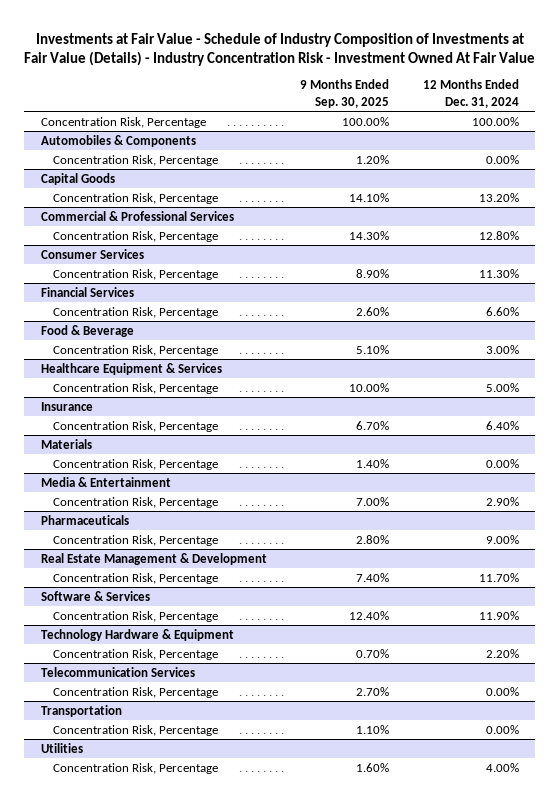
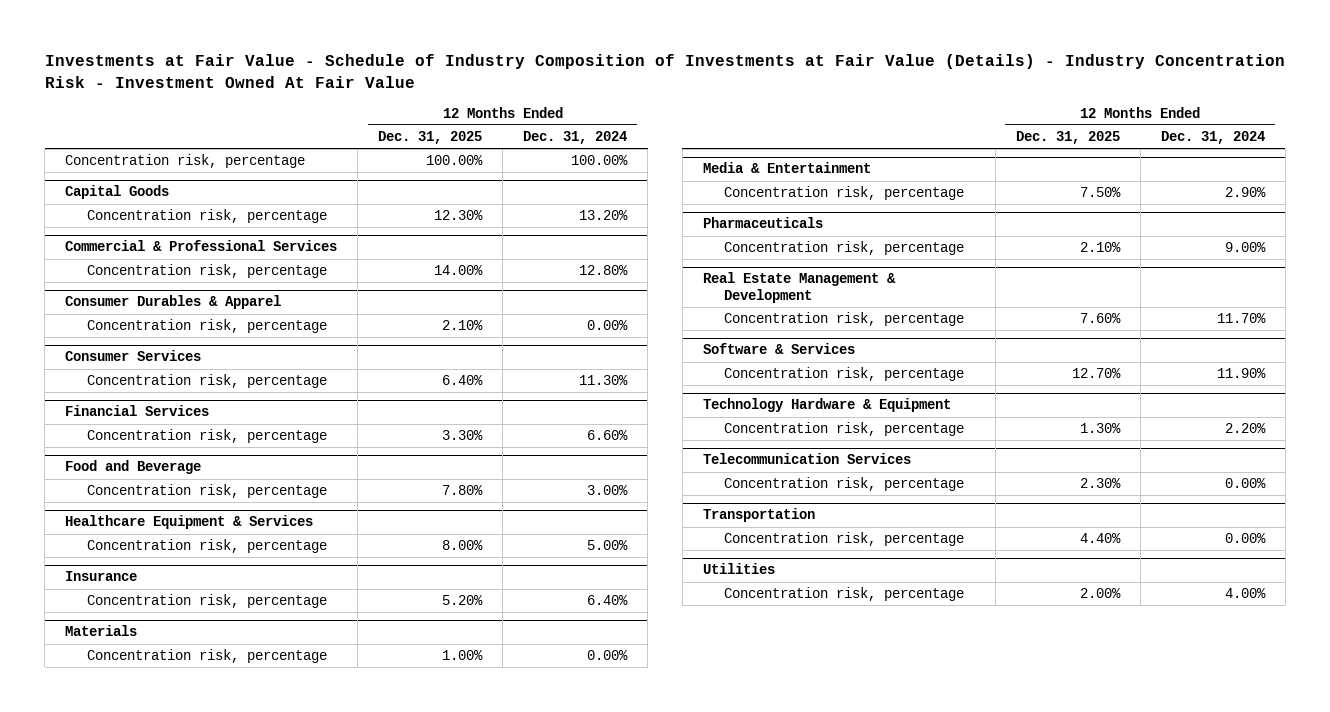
[300,79,390,108] 9 Months Ended Sep. 30, 2025 -> none
none -> [378,131,483,145] Dec. 31, 2025
[41,134,197,147] Automobiles & Components -> none
[52,154,218,166] Concentration Risk, Percentage -> none
[41,116,207,128] Concentration Risk, Percentage -> [65,154,306,169] Concentration risk, percentage
[52,192,218,204] Concentration Risk, Percentage -> [86,209,327,224] Concentration risk, percentage
[52,230,218,242] Concentration Risk, Percentage -> [86,264,327,279] Concentration risk, percentage
none -> [65,295,282,310] Consumer Durables & Apparel
none -> [86,319,327,334] Concentration risk, percentage
[52,268,218,280] Concentration Risk, Percentage -> [86,374,327,389] Concentration risk, percentage
[52,306,218,318] Concentration Risk, Percentage -> [86,429,327,444] Concentration risk, percentage
[41,324,135,337] Food & Beverage -> [65,460,202,475] Food and Beverage
[52,344,218,356] Concentration Risk, Percentage -> [86,484,327,499] Concentration risk, percentage
[52,382,218,394] Concentration Risk, Percentage -> [86,539,327,554] Concentration risk, percentage
[52,420,218,432] Concentration Risk, Percentage -> [86,594,327,609] Concentration risk, percentage
[52,458,218,470] Concentration Risk, Percentage -> [86,649,327,664] Concentration risk, percentage
[52,496,218,508] Concentration Risk, Percentage -> [724,186,965,201] Concentration risk, percentage
[52,534,218,546] Concentration Risk, Percentage -> [724,241,965,256] Concentration risk, percentage
[52,572,218,584] Concentration Risk, Percentage -> [724,312,965,327] Concentration risk, percentage
[52,610,218,622] Concentration Risk, Percentage -> [724,367,965,382] Concentration risk, percentage
[52,648,218,660] Concentration Risk, Percentage -> [724,422,965,437] Concentration risk, percentage
[52,686,218,698] Concentration Risk, Percentage -> [724,477,965,492] Concentration risk, percentage
[52,724,218,736] Concentration Risk, Percentage -> [724,532,965,547] Concentration risk, percentage
[52,762,218,774] Concentration Risk, Percentage -> [724,587,965,602] Concentration risk, percentage

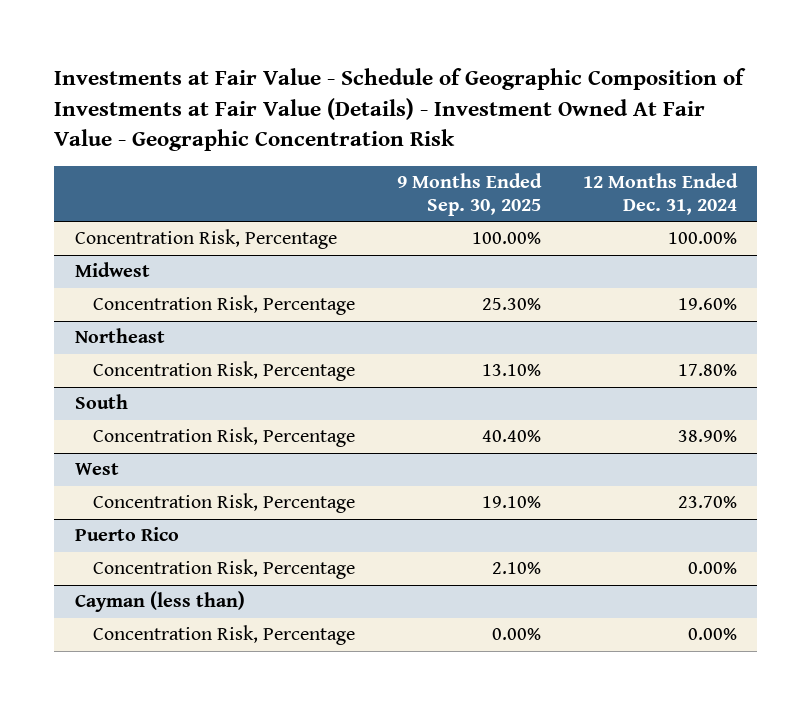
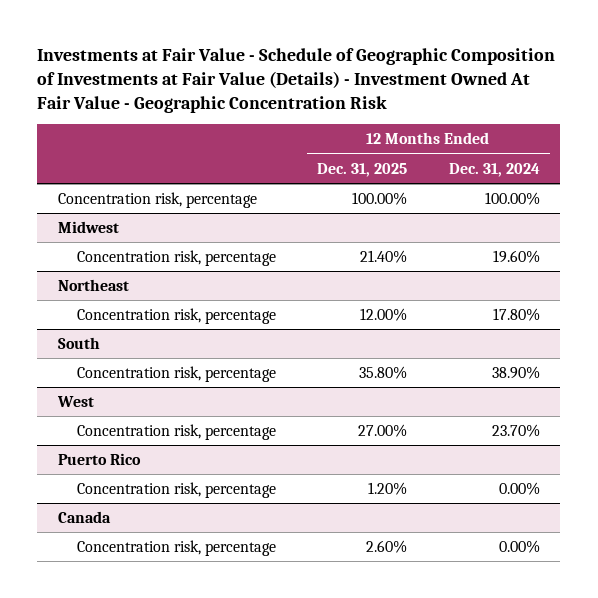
[396,173,542,217] 9 Months Ended Sep. 30, 2025 -> none
none -> [317,162,408,177] Dec. 31, 2025
[75,229,338,250] Concentration Risk, Percentage -> [58,191,258,208] Concentration risk, percentage
[92,295,355,316] Concentration Risk, Percentage -> [77,249,277,266] Concentration risk, percentage
[92,361,355,382] Concentration Risk, Percentage -> [77,307,277,324] Concentration risk, percentage
[92,427,355,448] Concentration Risk, Percentage -> [77,365,277,382] Concentration risk, percentage
[92,493,355,514] Concentration Risk, Percentage -> [77,423,277,440] Concentration risk, percentage
[75,591,246,613] Cayman (less than) -> none
[92,559,355,580] Concentration Risk, Percentage -> [77,481,277,498] Concentration risk, percentage
none -> [58,510,112,523] Canada
[92,625,355,646] Concentration Risk, Percentage -> [77,539,277,556] Concentration risk, percentage

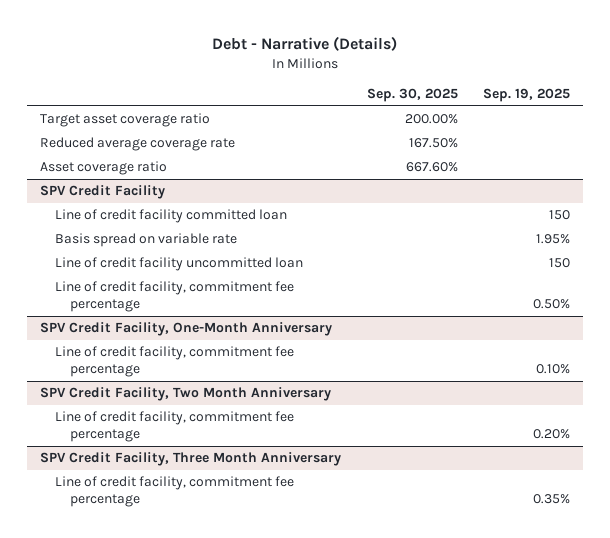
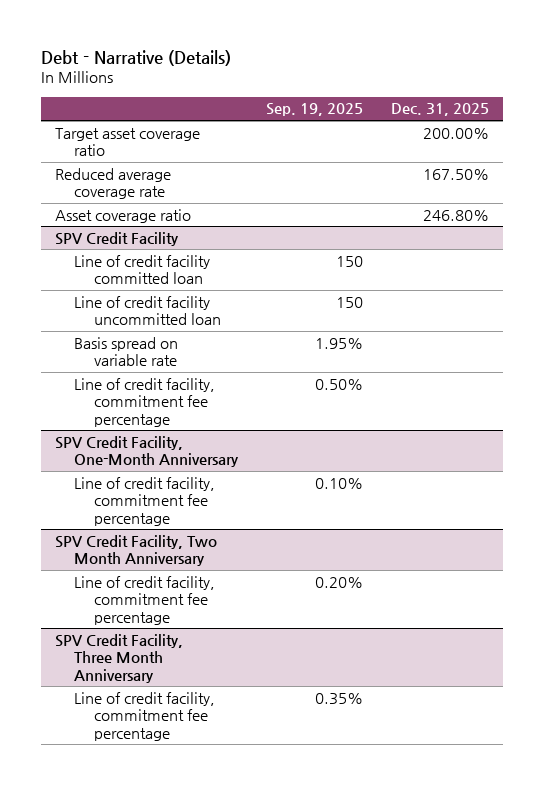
[366,88,458,103] Sep. 30, 2025 -> none
none -> [390,103,489,117] Dec. 31, 2025
[54,233,237,248] Basis spread on variable rate -> [74,336,179,367] Basis spread on variable rate

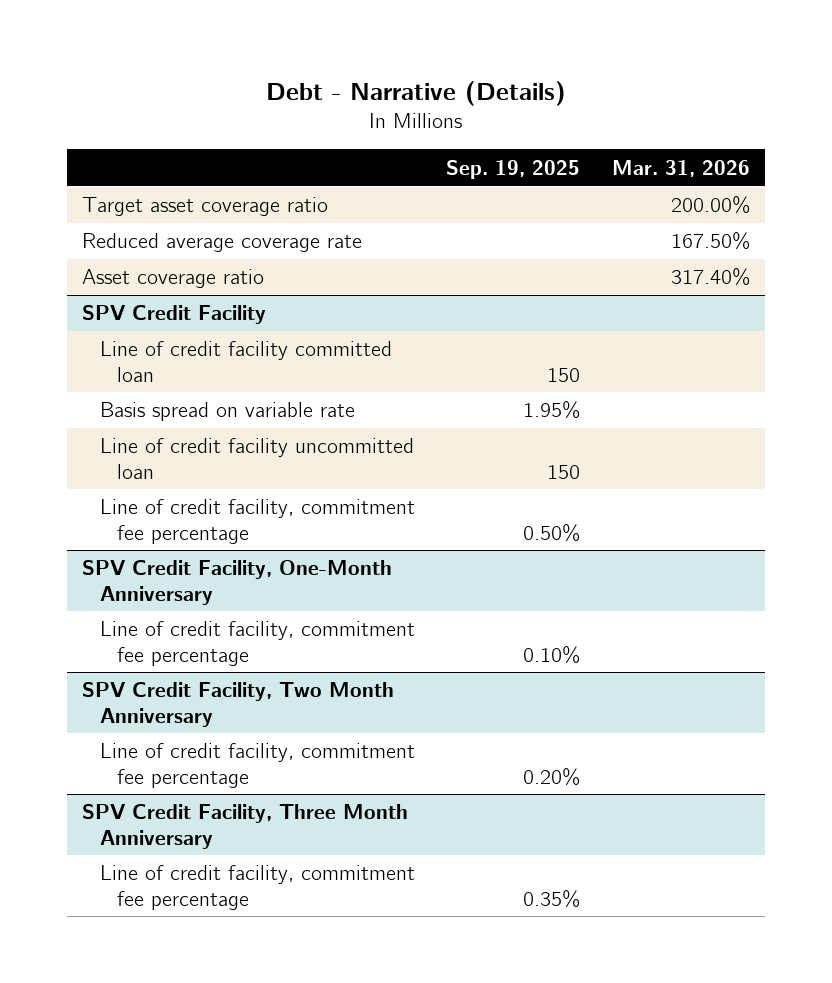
[390,103,489,117] Dec. 31, 2025 -> none
none -> [611,159,750,177] Mar. 31, 2026
[74,295,222,326] Line of credit facility uncommitted loan -> [99,438,414,479] Line of credit facility uncommitted loan

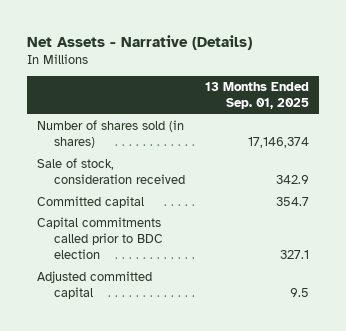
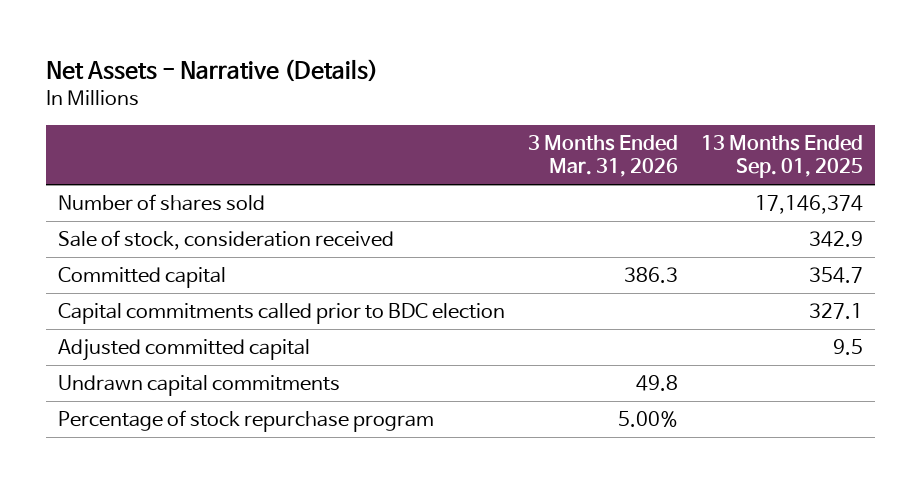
none -> [528,134,679,178] 3 Months Ended Mar. 31, 2026
[37,119,185,149] Number of shares sold (in shares) -> [57,194,265,212] Number of shares sold
none -> [57,375,340,397] Undrawn capital commitments
none -> [57,410,434,433] Percentage of stock repurchase program

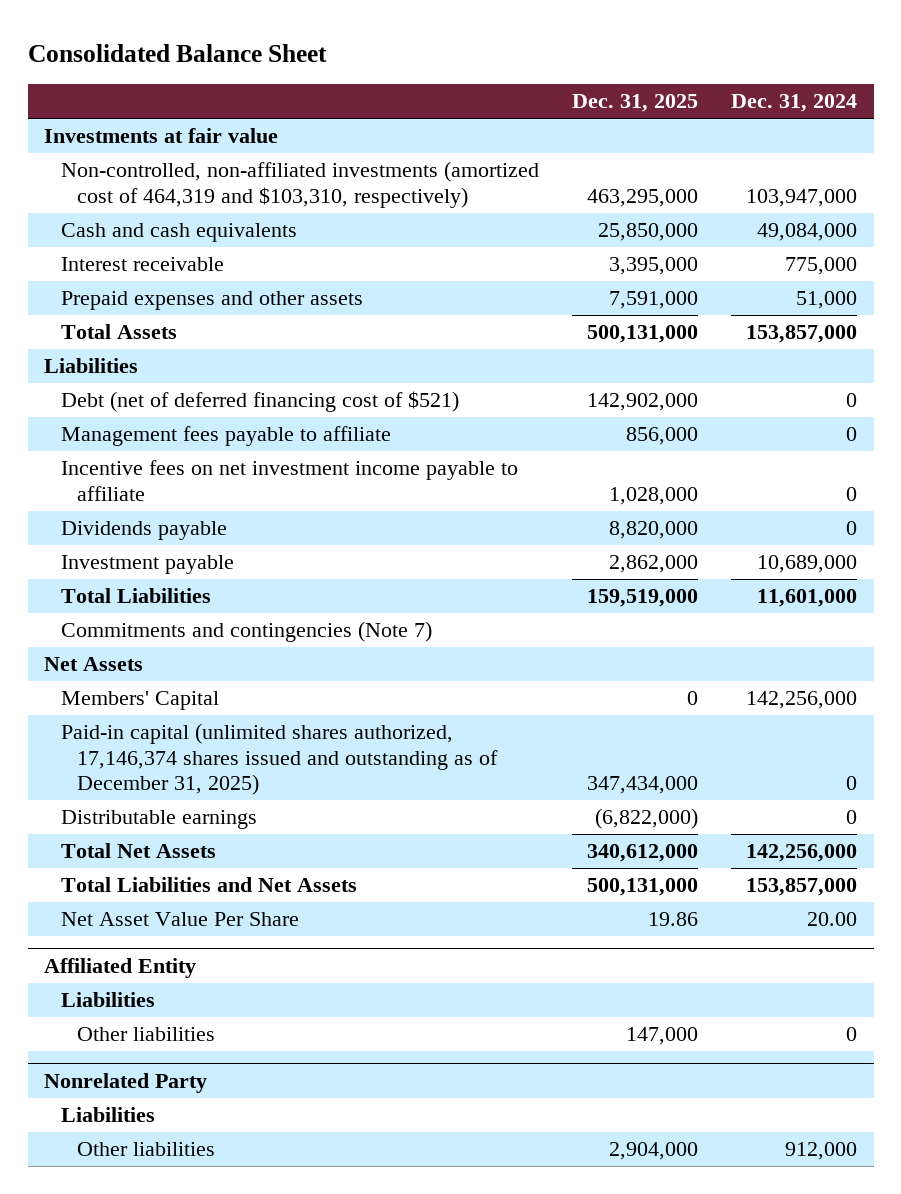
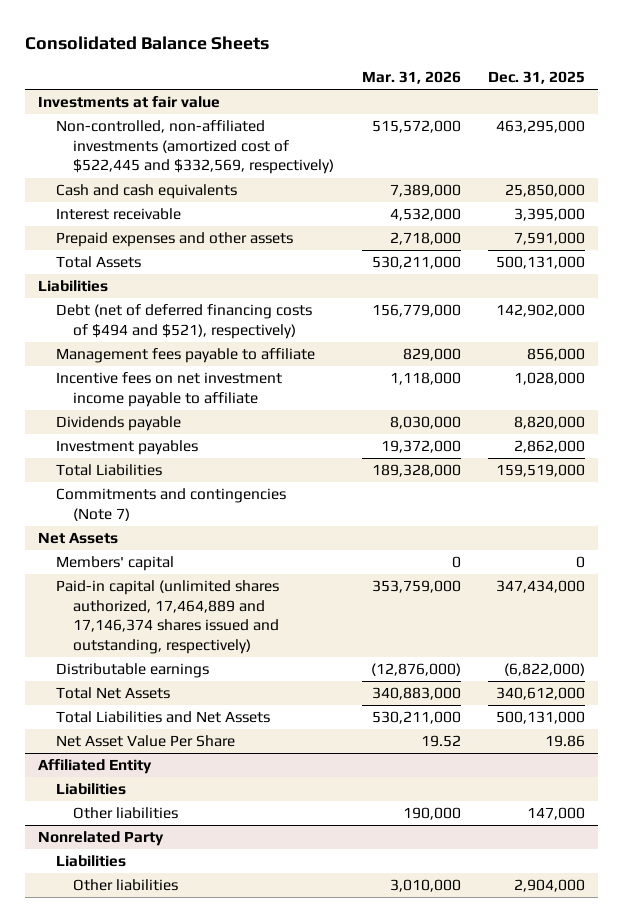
[27,43,327,62] Consolidated Balance Sheet -> [24,36,269,51] Consolidated Balance Sheets
[731,94,858,113] Dec. 31, 2024 -> none
none -> [361,71,461,85] Mar. 31, 2026
[60,161,539,208] Non-controlled, non-affiliated investments (amortized cost of 464,319 and $103,310, respectively) -> [55,120,335,175] Non-controlled, non-affiliated investments (amortized cost of $522,445 and $332,569, respectively)
[60,391,459,413] Debt (net of deferred financing cost of $521) -> [55,304,312,339] Debt (net of deferred financing costs of $494 and $521), respectively)
[60,555,234,575] Investment payable -> [55,440,198,456] Investment payables
[60,691,219,711] Members' Capital -> [55,556,174,572] Members' capital
[60,723,499,796] Paid-in capital (unlimited shares authorized, 17,146,374 shares issued and outstanding as of December 31, 2025) -> [55,580,280,655] Paid-in capital (unlimited shares authorized, 17,464,889 and 17,146,374 shares issued and outstanding, respectively)

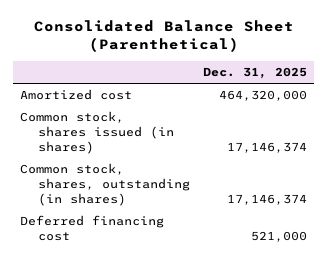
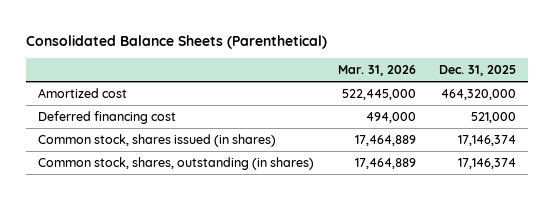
[33,20,294,53] Consolidated Balance Sheet (Parenthetical) -> [26,34,328,49] Consolidated Balance Sheets (Parenthetical)
none -> [337,64,416,76] Mar. 31, 2026
[19,215,164,242] Deferred financing cost -> [38,111,177,125] Deferred financing cost

